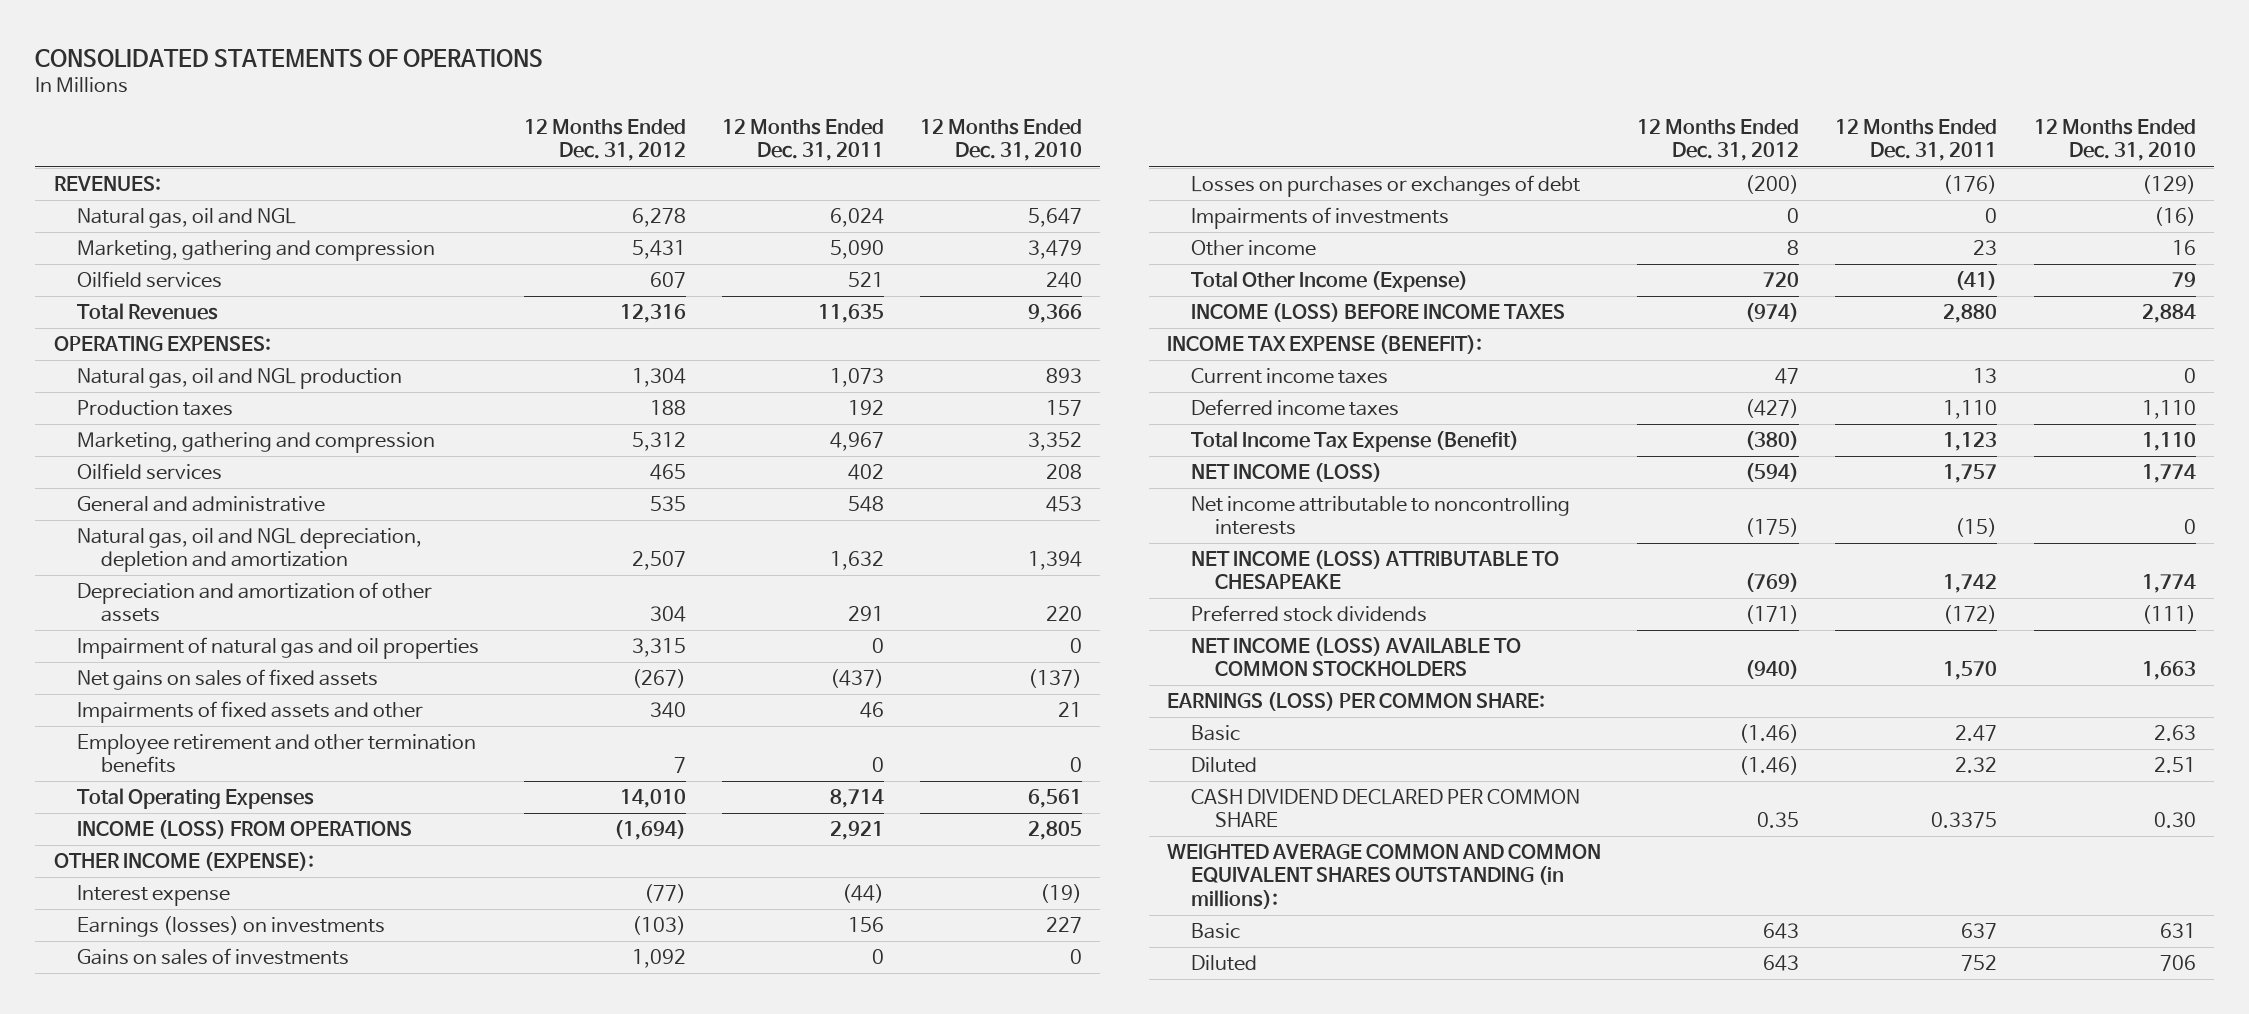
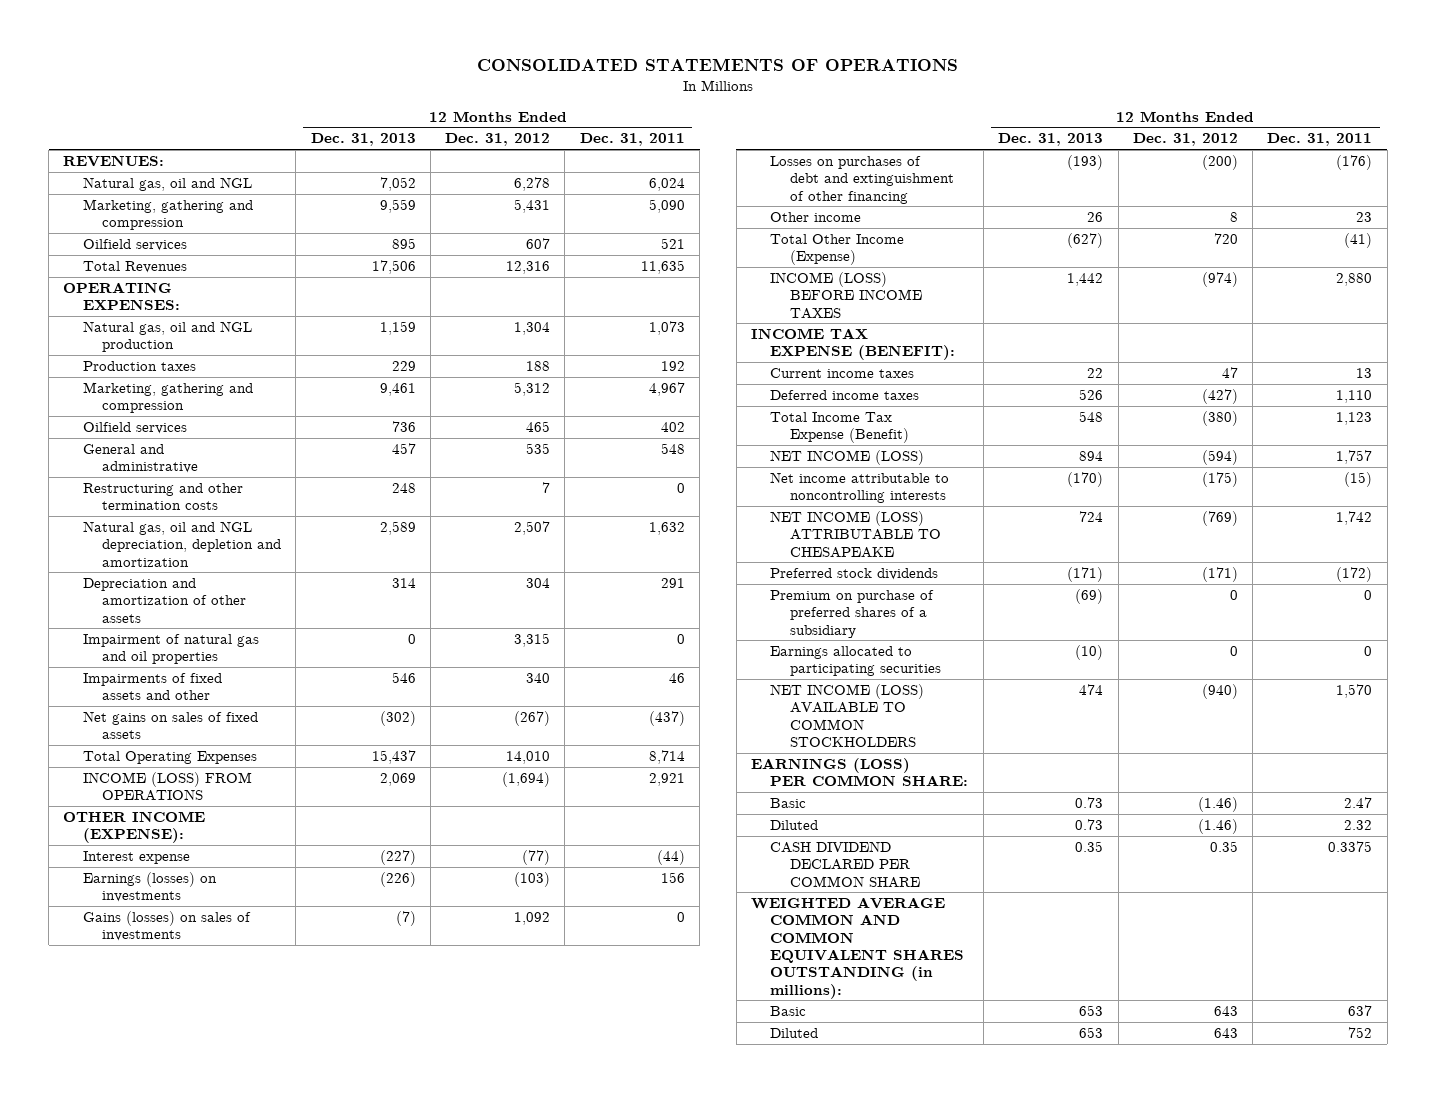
[920,119,1083,162] 12 Months Ended Dec. 31, 2010 -> none
none -> [310,133,416,147] Dec. 31, 2013
none -> [82,482,243,511] Restructuring and other termination costs
[77,734,477,774] Employee retirement and other termination benefits -> none
[77,669,379,691] Net gains on sales of fixed assets -> [82,710,258,740] Net gains on sales of fixed assets
[1190,207,1449,230] Impairments of investments -> none
[77,948,350,966] Gains on sales of investments -> [82,910,251,942] Gains (losses) on sales of investments
[1190,175,1580,198] Losses on purchases or exchanges of debt -> [770,155,954,204] Losses on purchases of debt and extinguishment of other financing
none -> [770,589,935,638] Premium on purchase of preferred shares of a subsidiary
none -> [770,645,941,677] Earnings allocated to participating securities

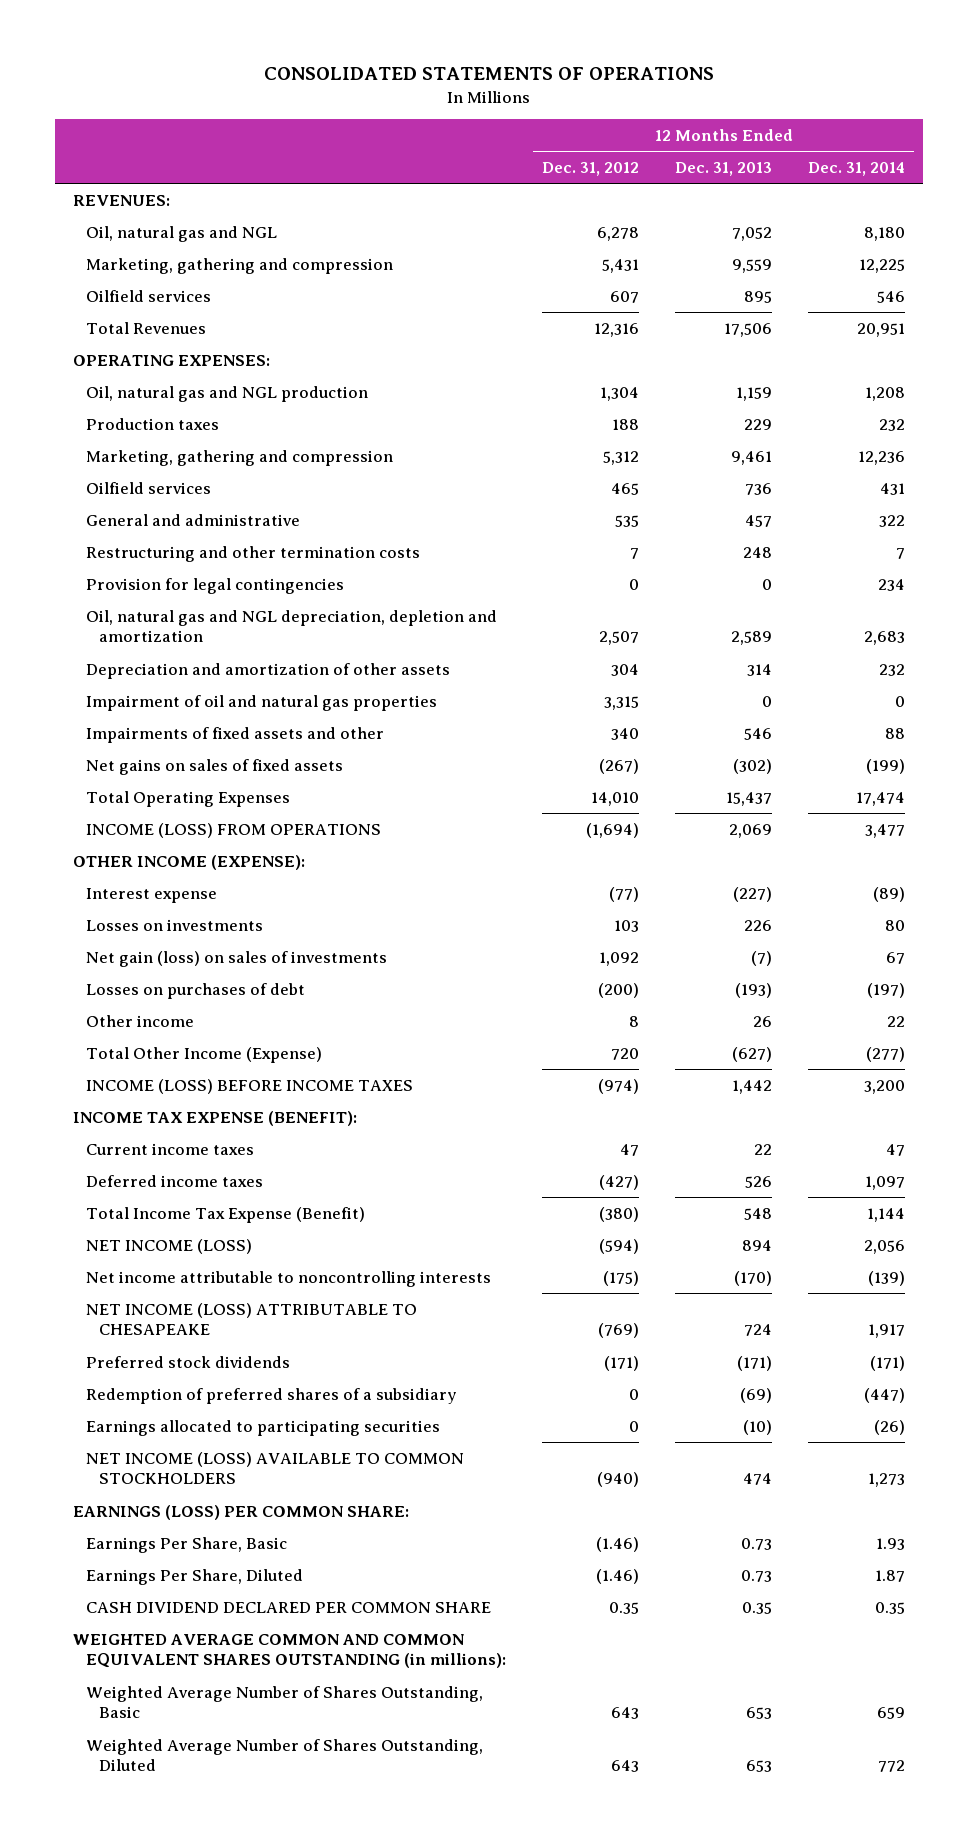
[579,133,685,147] Dec. 31, 2011 -> none
none -> [808,162,906,177] Dec. 31, 2014
[82,176,252,191] Natural gas, oil and NGL -> [85,225,277,242] Oil, natural gas and NGL
[82,320,252,353] Natural gas, oil and NGL production -> [85,385,368,402] Oil, natural gas and NGL production
none -> [85,577,344,594] Provision for legal contingencies
[82,520,281,567] Natural gas, oil and NGL depreciation, depletion and amortization -> [85,609,497,643] Oil, natural gas and NGL depreciation, depletion and amortization
[82,633,259,665] Impairment of natural gas and oil properties -> [85,694,437,711] Impairment of oil and natural gas properties
[82,871,217,903] Earnings (losses) on investments -> [85,918,263,931] Losses on investments
[379,871,416,887] (226) -> [744,919,773,931] 226
[514,871,551,887] (103) -> [613,919,639,932] 103
[82,910,251,942] Gains (losses) on sales of investments -> [85,950,387,967] Net gain (loss) on sales of investments
[770,155,954,204] Losses on purchases of debt and extinguishment of other financing -> [85,982,305,999] Losses on purchases of debt
[770,589,935,638] Premium on purchase of preferred shares of a subsidiary -> [85,1387,457,1404] Redemption of preferred shares of a subsidiary
[770,797,807,808] Basic -> [85,1536,287,1553] Earnings Per Share, Basic
[770,819,819,830] Diluted -> [85,1568,303,1585] Earnings Per Share, Diluted
[770,1005,807,1016] Basic -> [85,1685,483,1719] Weighted Average Number of Shares Outstanding, Basic
[770,1027,819,1038] Diluted -> [85,1738,483,1772] Weighted Average Number of Shares Outstanding, Diluted

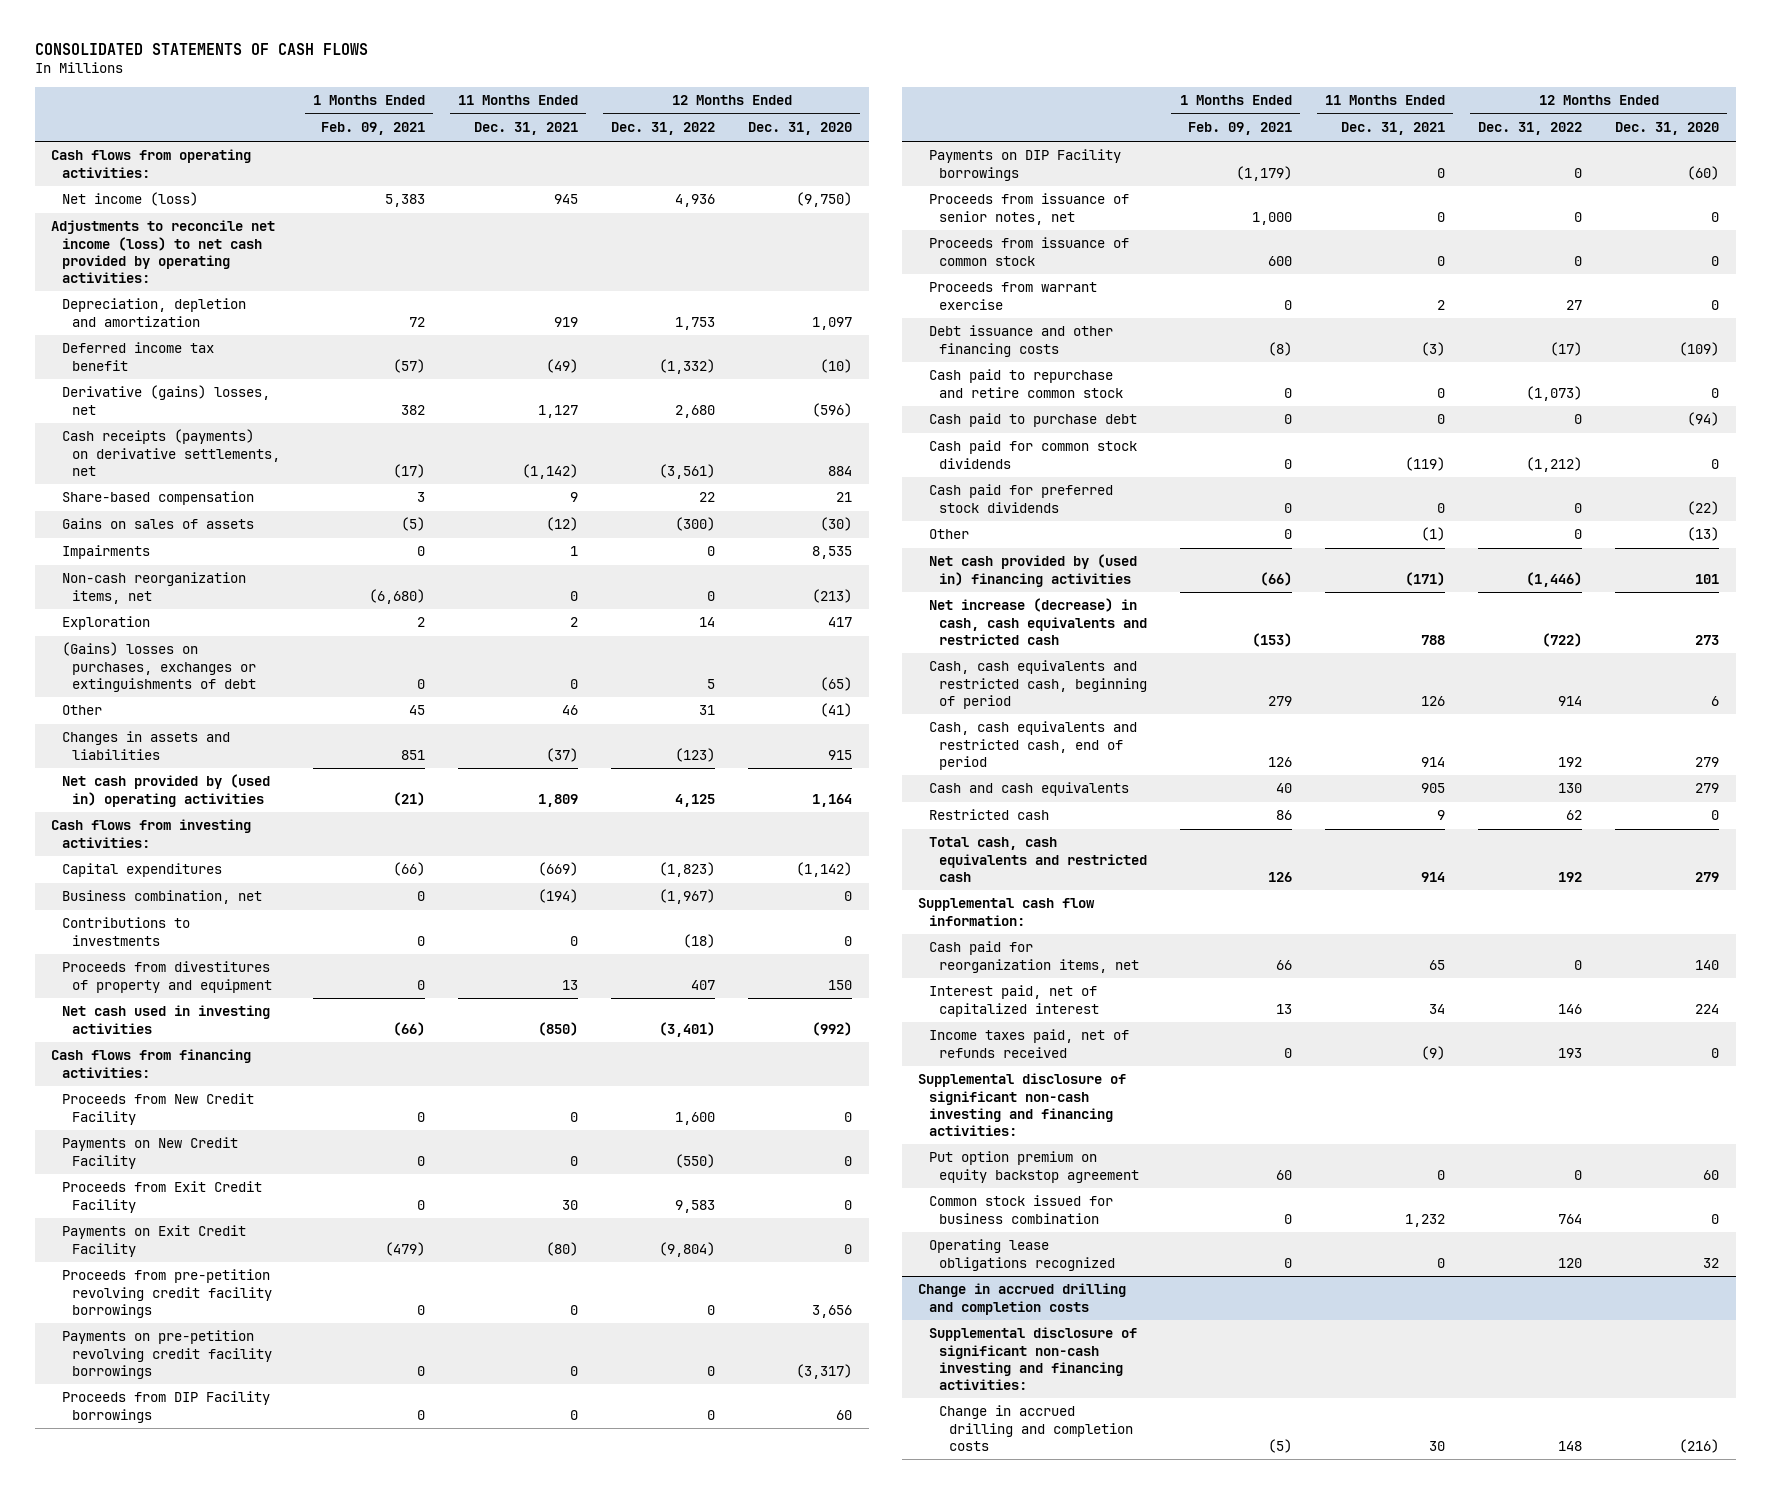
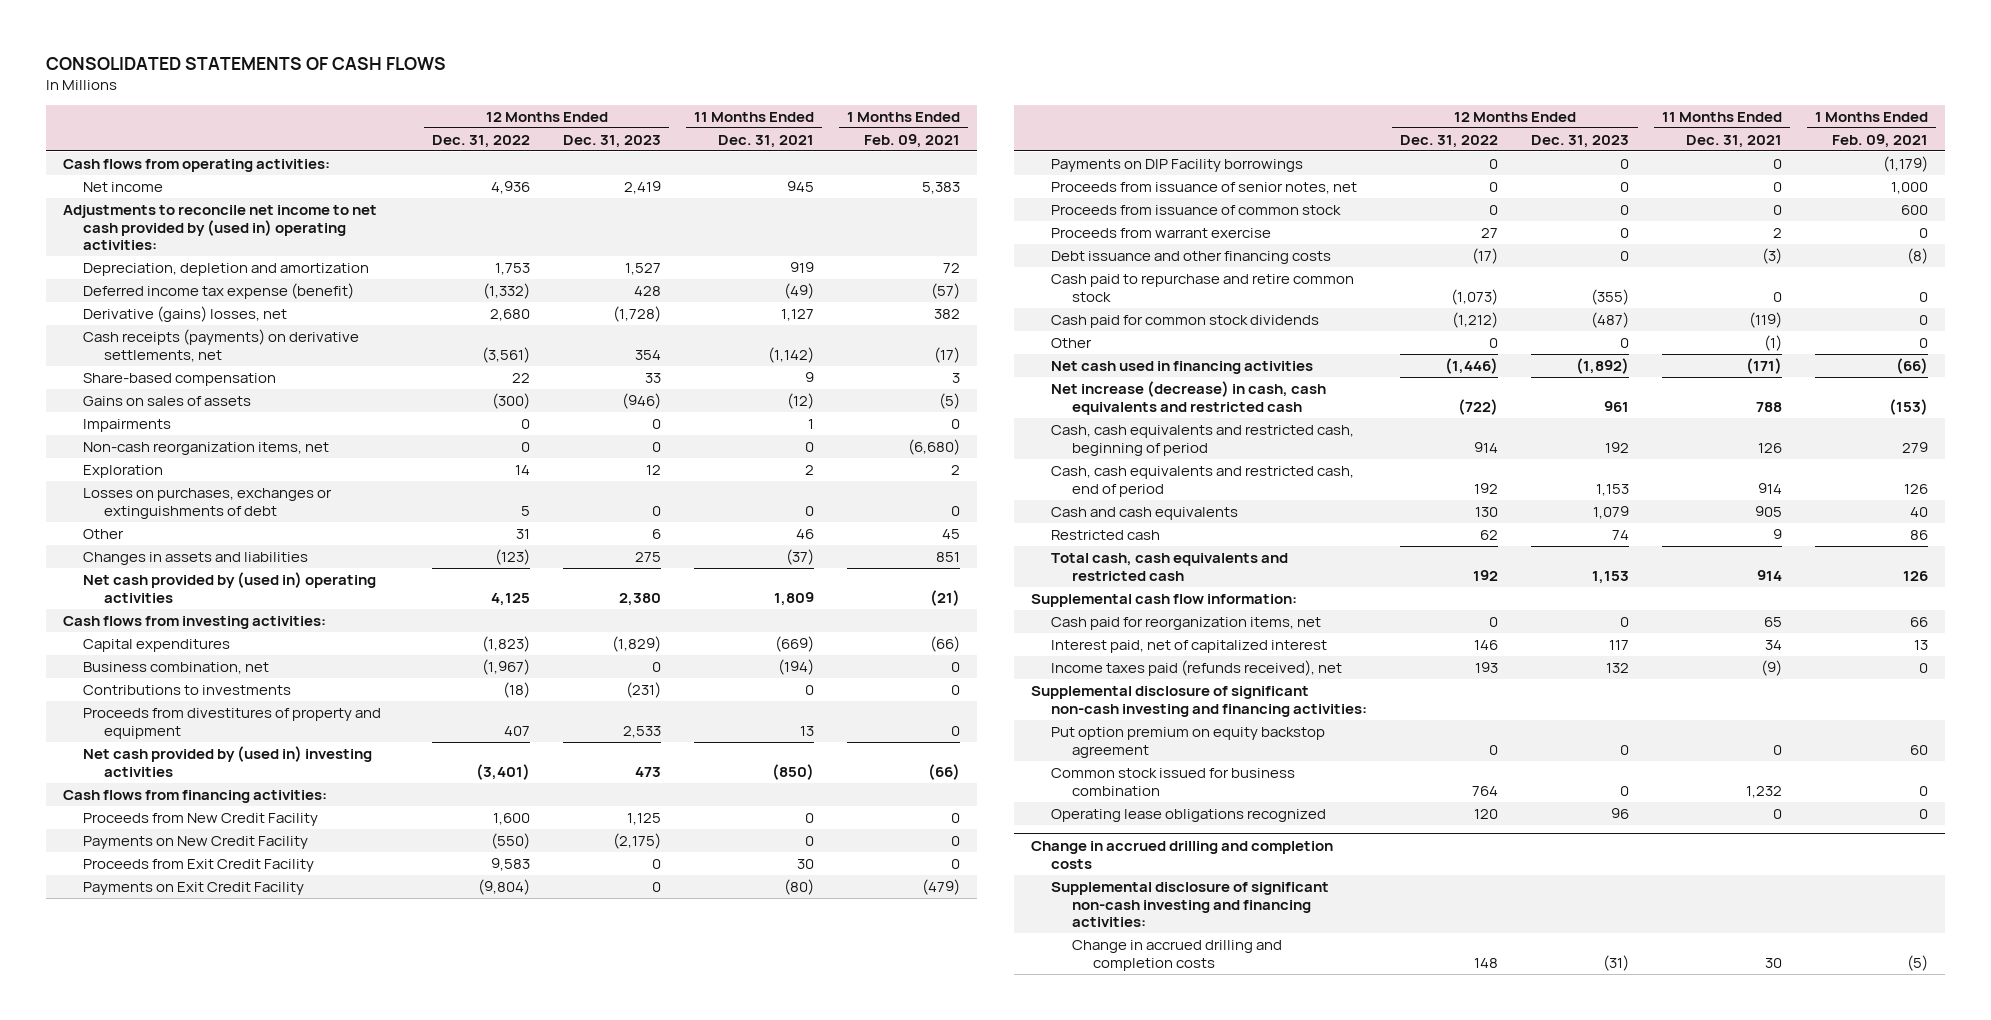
[748,122,853,136] Dec. 31, 2020 -> none
none -> [563,134,662,148] Dec. 31, 2023
[61,192,198,207] Net income (loss) -> [83,181,164,192] Net income
[51,220,276,283] Adjustments to reconcile net income (loss) to net cash provided by operating activities: -> [62,204,377,251] Adjustments to reconcile net income to net cash provided by (used in) operating activities:
[61,342,214,371] Deferred income tax benefit -> [83,282,355,299] Deferred income tax expense (benefit)
[61,642,256,692] (Gains) losses on purchases, exchanges or extinguishments of debt -> [83,487,333,519] Losses on purchases, exchanges or extinguishments of debt
[61,1005,270,1034] Net cash used in investing activities -> [83,745,373,777] Net cash provided by (used in) investing activities
[61,1269,272,1318] Proceeds from pre-petition revolving credit facility borrowings -> none
[61,1330,272,1379] Payments on pre-petition revolving credit facility borrowings -> none
[61,1391,270,1423] Proceeds from DIP Facility borrowings -> none
[928,413,1137,428] Cash paid to purchase debt -> none
[928,484,1113,513] Cash paid for preferred stock dividends -> none
[928,554,1137,587] Net cash provided by (used in) financing activities -> [1051,360,1314,374] Net cash used in financing activities
[928,1029,1129,1058] Income taxes paid, net of refunds received -> [1051,659,1343,676] Income taxes paid (refunds received), net

